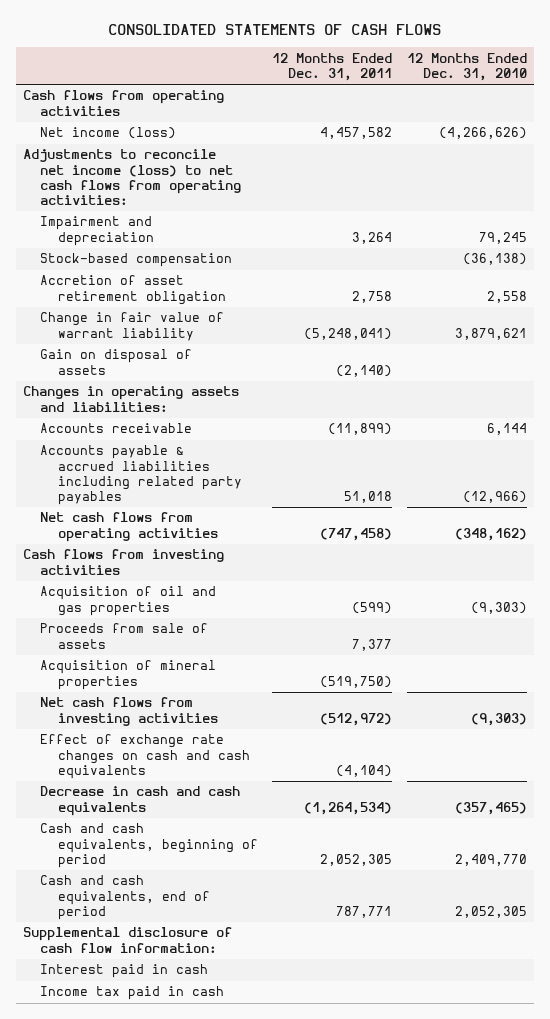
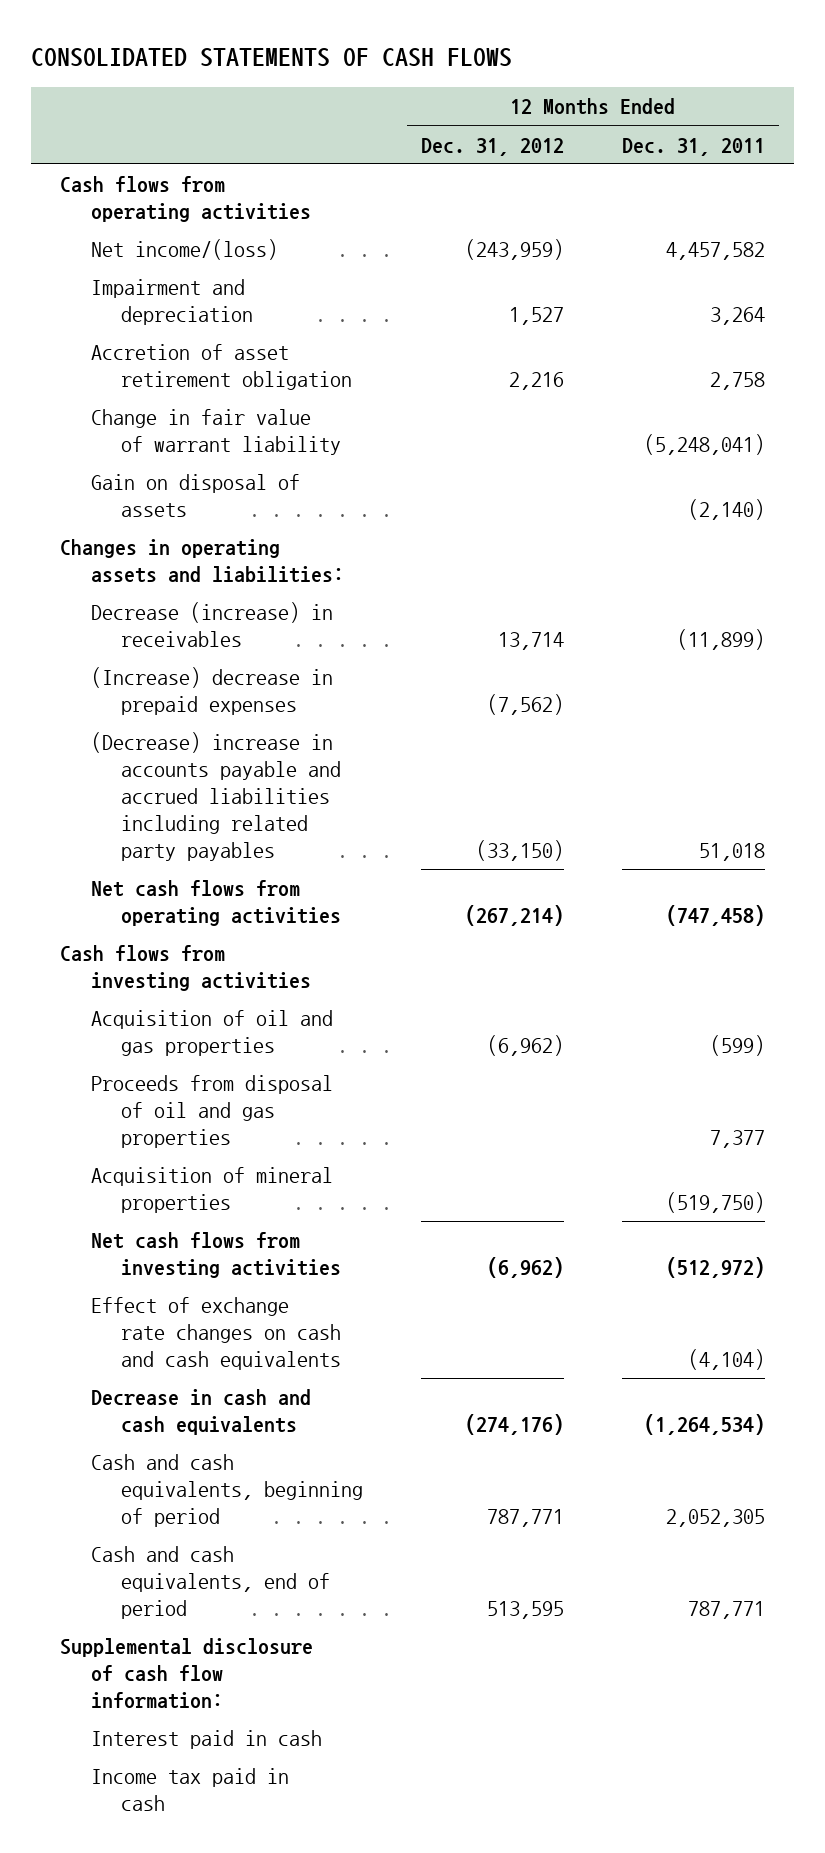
[406,52,527,81] 12 Months Ended Dec. 31, 2010 -> none
none -> [421,137,565,156] Dec. 31, 2012
[23,149,242,205] Adjustments to reconcile net income (loss) to net cash flows from operating activities: -> none
[40,127,177,140] Net income (loss) -> [90,239,278,261] Net income/(loss)
[40,253,233,268] Stock-based compensation -> none
[40,423,193,434] Accounts receivable -> [90,602,333,648] Decrease (increase) in receivables
none -> [90,667,333,716] (Increase) decrease in prepaid expenses
[40,445,242,505] Accounts payable & accrued liabilities including related party payables -> [90,732,342,862] (Decrease) increase in accounts payable and accrued liabilities including related party payables
[40,623,209,649] Proceeds from sale of assets -> [90,1075,333,1149] Proceeds from disposal of oil and gas properties

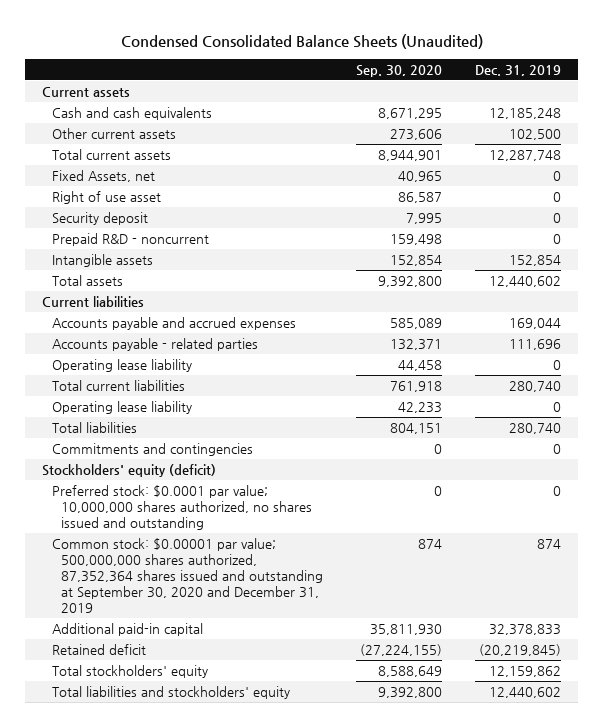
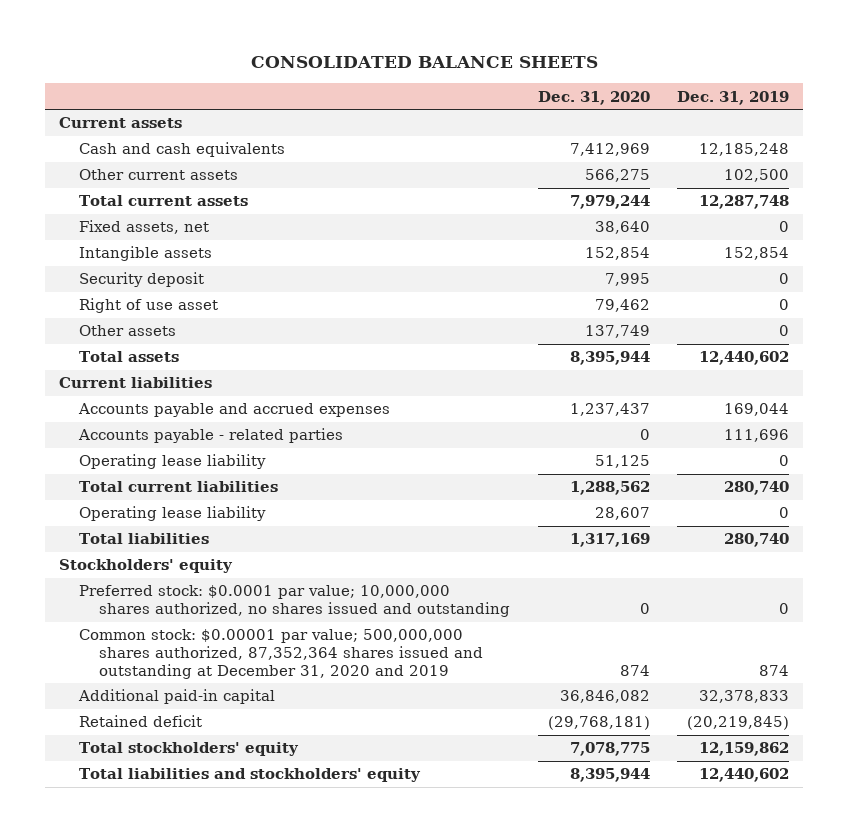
[120,33,483,49] Condensed Consolidated Balance Sheets (Unaudited) -> [251,56,599,69] CONSOLIDATED BALANCE SHEETS
[356,64,443,77] Sep. 30, 2020 -> none
none -> [537,90,650,105] Dec. 31, 2020
[51,233,209,247] Prepaid R&D - noncurrent -> none
[51,170,155,183] Fixed Assets, net -> [79,220,210,235] Fixed assets, net
[51,212,148,226] Security deposit -> [79,272,205,288] Security deposit
[51,191,161,205] Right of use asset -> [79,298,219,314] Right of use asset
none -> [79,325,177,337] Other assets
[51,443,253,457] Commitments and contingencies -> none
[42,464,217,478] Stockholders' equity (deficit) -> [59,559,234,574] Stockholders' equity
[51,538,324,613] Common stock: $0.00001 par value; 500,000,000 shares authorized, 87,352,364 shares issued and outstanding at September 30, 2020 and December 31, 2019 -> [79,629,484,679] Common stock: $0.00001 par value; 500,000,000 shares authorized, 87,352,364 shares issued and outstanding at December 31, 2020 and 2019

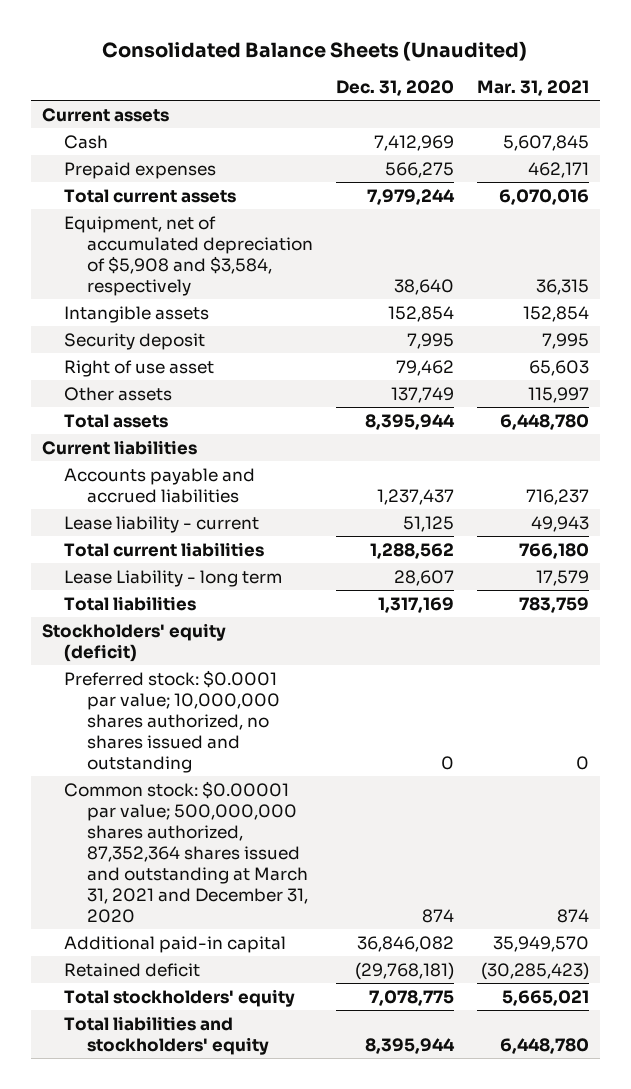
[251,56,599,69] CONSOLIDATED BALANCE SHEETS -> [102,40,528,61] Consolidated Balance Sheets (Unaudited)
[677,90,790,105] Dec. 31, 2019 -> none
none -> [476,80,589,97] Mar. 31, 2021
[79,142,286,158] Cash and cash equivalents -> [64,134,109,149] Cash
[79,169,239,181] Other current assets -> [64,161,217,179] Prepaid expenses
[79,220,210,235] Fixed assets, net -> [64,215,313,296] Equipment, net of accumulated depreciation of $5,908 and $3,584, respectively
[78,428,344,444] Accounts payable - related parties -> none
[78,403,391,418] Accounts payable and accrued expenses -> [64,467,256,503] Accounts payable and accrued liabilities
[79,454,267,470] Operating lease liability -> [64,515,260,533] Lease liability - current
[79,506,267,522] Operating lease liability -> [64,569,283,587] Lease Liability - long term
[59,559,234,574] Stockholders' equity -> [42,622,227,662] Stockholders' equity (deficit)
[79,629,484,679] Common stock: $0.00001 par value; 500,000,000 shares authorized, 87,352,364 shares issued and outstanding at December 31, 2020 and 2019 -> [64,780,308,923] Common stock: $0.00001 par value; 500,000,000 shares authorized, 87,352,364 shares issued and outstanding at March 31, 2021 and December 31, 2020

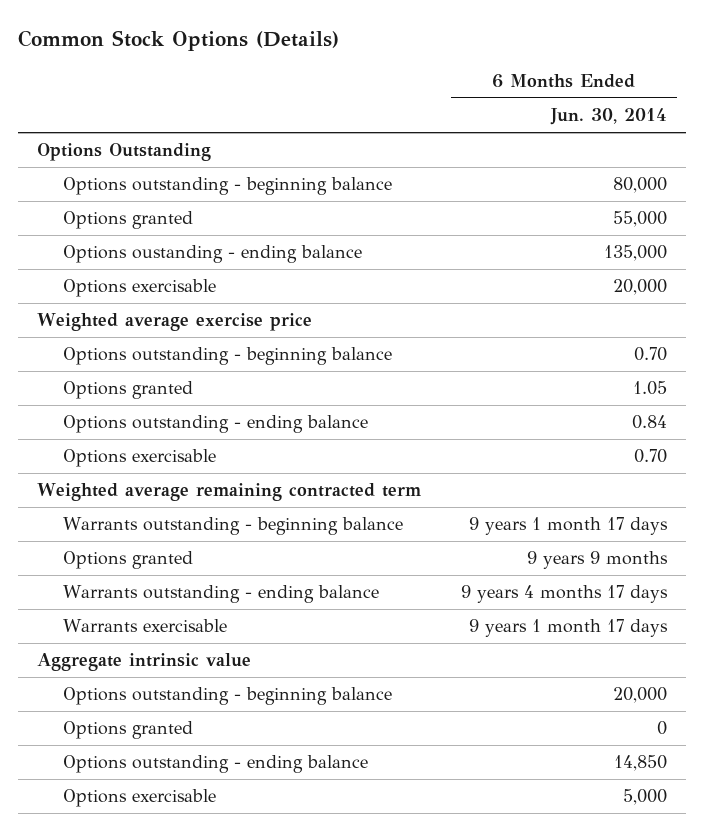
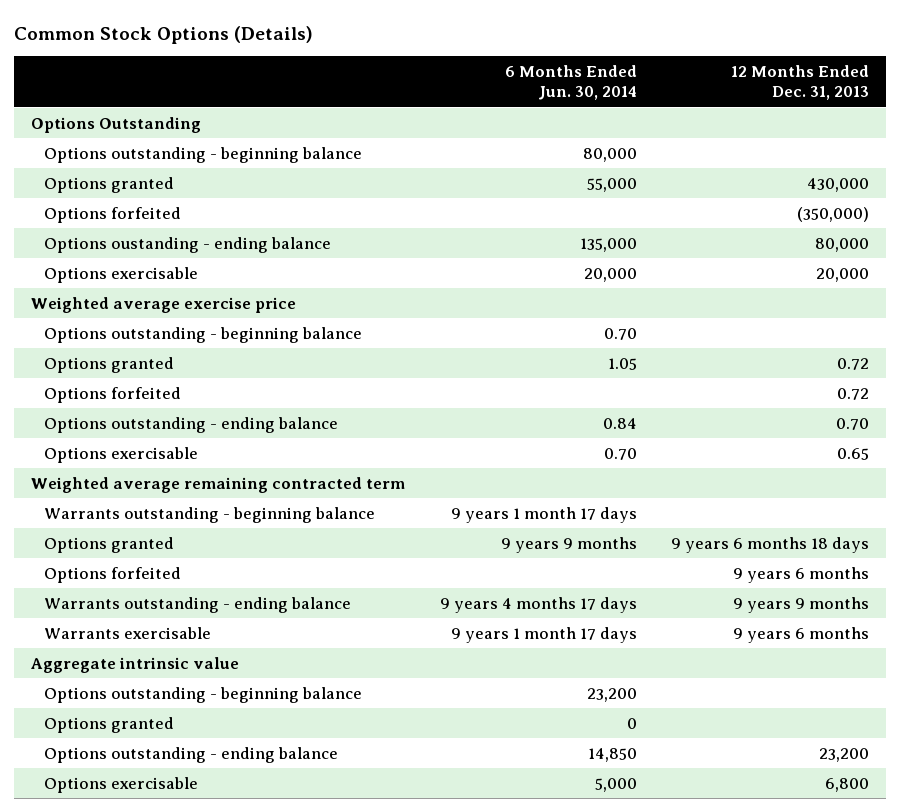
none -> [730,65,869,101] 12 Months Ended Dec. 31, 2013
none -> [44,206,182,223] Options forfeited
none -> [44,386,182,403] Options forfeited
none -> [44,566,182,583] Options forfeited
[612,687,667,704] 20,000 -> [586,687,637,702] 23,200

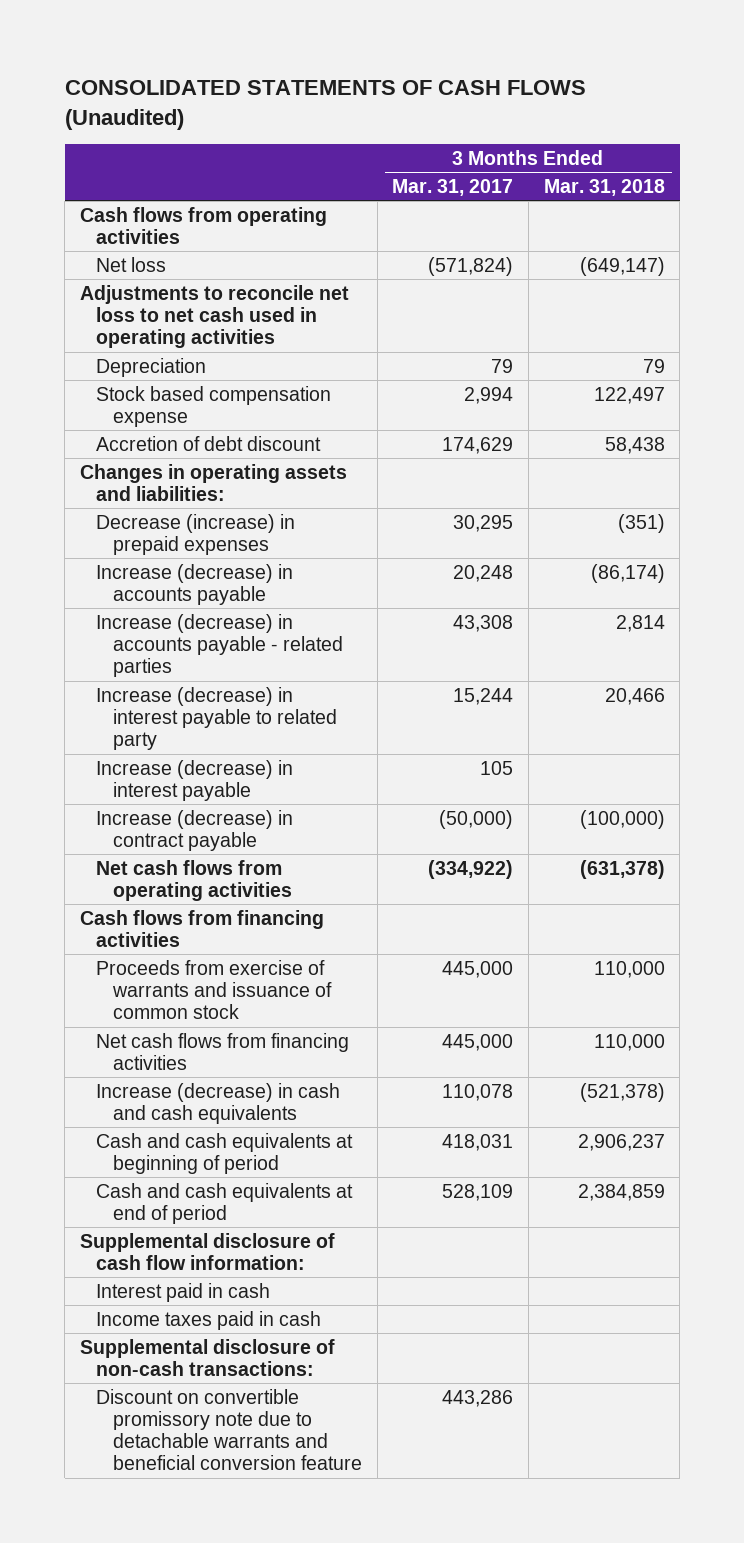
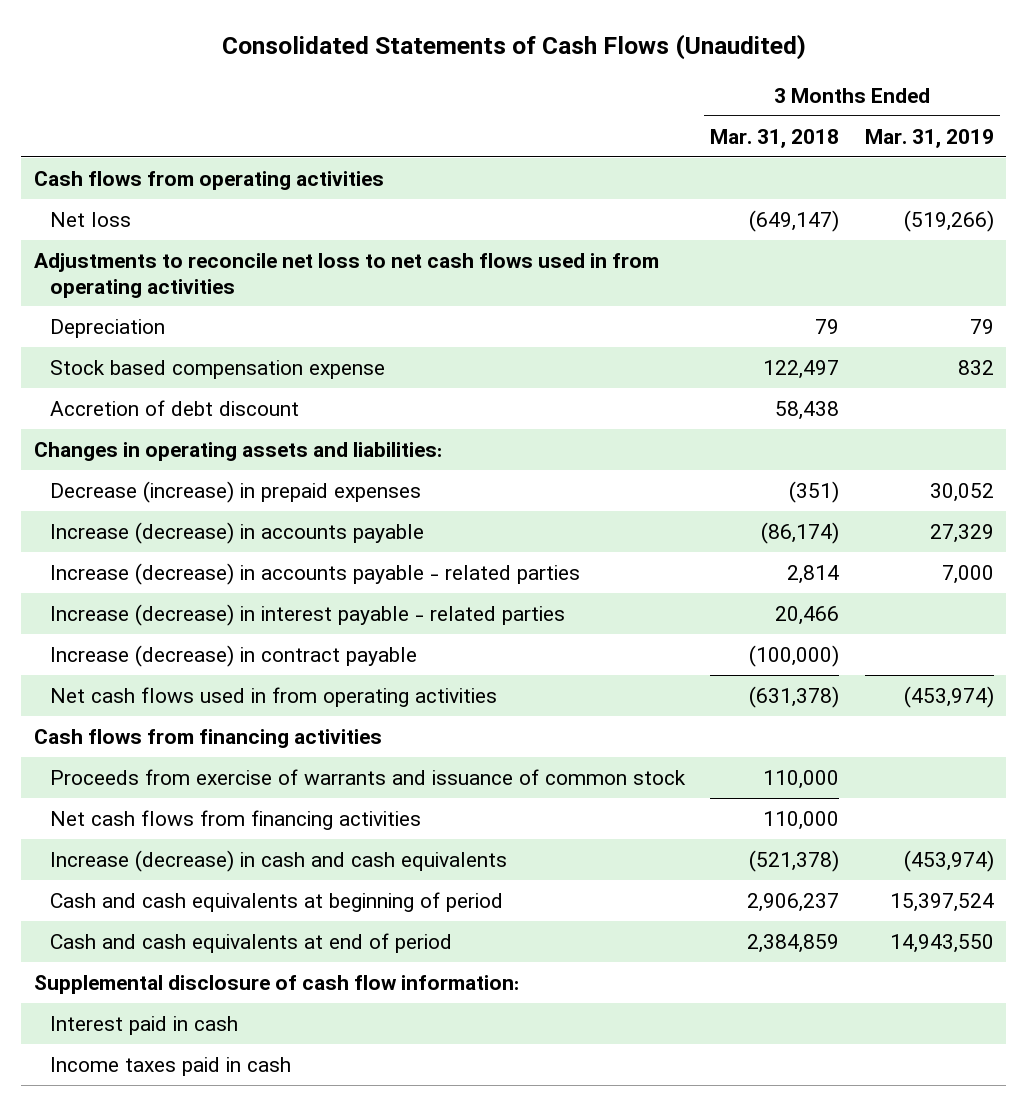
[64,79,586,130] CONSOLIDATED STATEMENTS OF CASH FLOWS (Unaudited) -> [221,33,806,60] Consolidated Statements of Cash Flows (Unaudited)
[392,178,514,196] Mar. 31, 2017 -> none
none -> [864,128,994,148] Mar. 31, 2019
[79,284,349,349] Adjustments to reconcile net loss to net cash used in operating activities -> [33,252,659,298] Adjustments to reconcile net loss to net cash flows used in from operating activities
[96,759,294,801] Increase (decrease) in interest payable -> none
[96,686,337,751] Increase (decrease) in interest payable to related party -> [49,603,565,626] Increase (decrease) in interest payable - related parties
[96,859,292,901] Net cash flows from operating activities -> [49,686,497,707] Net cash flows used in from operating activities
[79,1338,335,1376] Supplemental disclosure of non-cash transactions: -> none
[96,1388,362,1471] Discount on convertible promissory note due to detachable warrants and beneficial conversion feature -> none

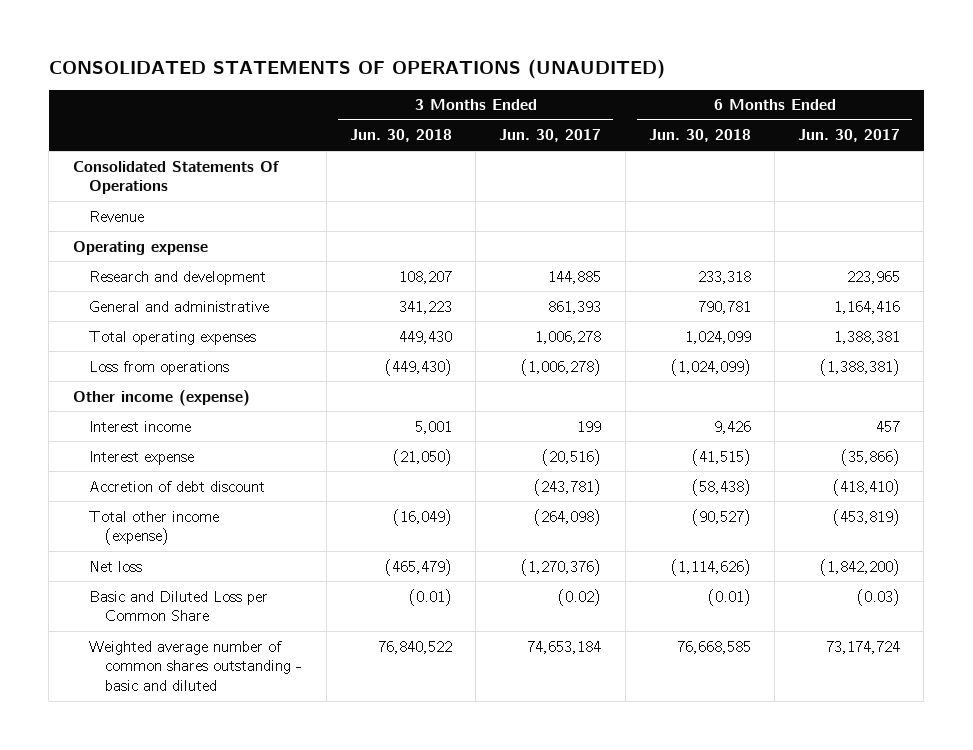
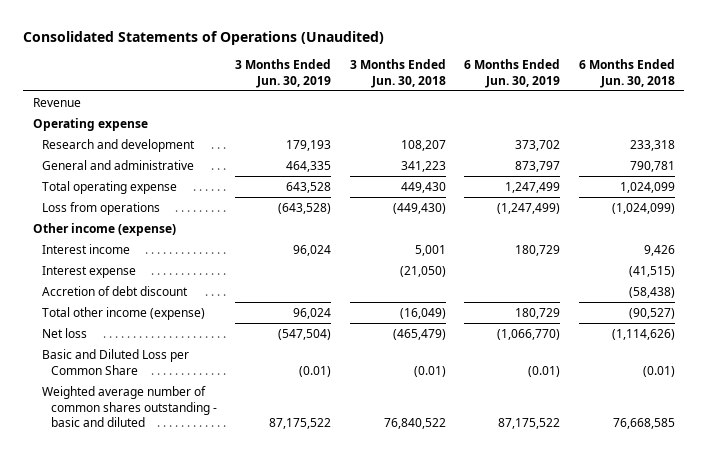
[48,58,665,79] CONSOLIDATED STATEMENTS OF OPERATIONS (UNAUDITED) -> [23,30,385,45] Consolidated Statements of Operations (Unaudited)
[499,129,602,143] Jun. 30, 2017 -> none
[798,129,901,143] Jun. 30, 2017 -> none
none -> [235,58,332,88] 3 Months Ended Jun. 30, 2019
none -> [464,58,561,88] 6 Months Ended Jun. 30, 2019
[72,160,280,195] Consolidated Statements Of Operations -> none
[89,330,257,345] Total operating expenses -> [41,180,177,194] Total operating expense

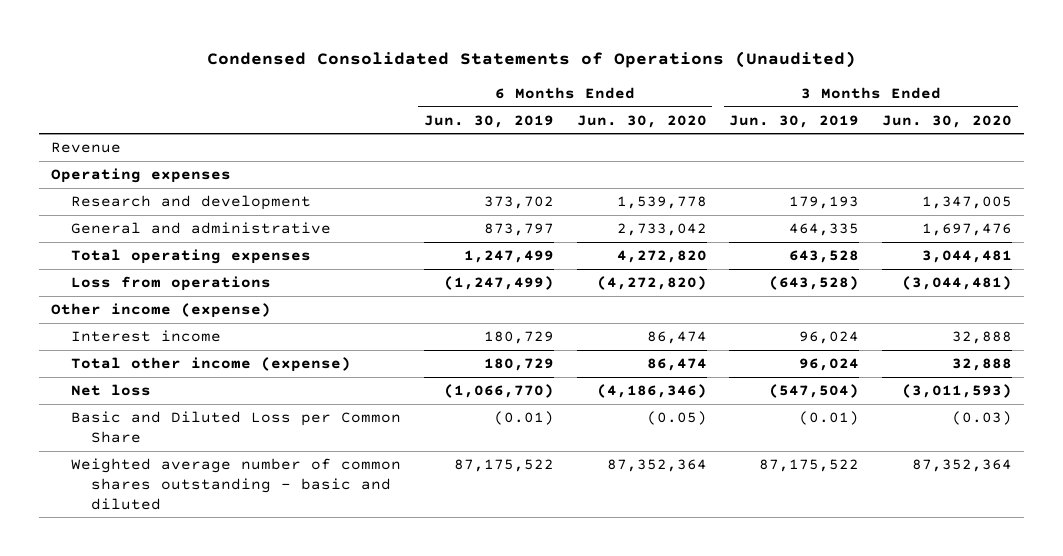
[23,30,385,45] Consolidated Statements of Operations (Unaudited) -> [206,50,856,68] Condensed Consolidated Statements of Operations (Unaudited)
[349,58,446,88] 3 Months Ended Jun. 30, 2018 -> none
[578,58,675,88] 6 Months Ended Jun. 30, 2018 -> none
none -> [576,114,707,128] Jun. 30, 2020
none -> [882,114,1013,128] Jun. 30, 2020
[32,117,148,131] Operating expense -> [50,168,231,184] Operating expenses
[41,180,177,194] Total operating expense -> [71,249,312,265] Total operating expenses
[41,265,136,278] Interest expense -> none
[41,285,188,296] Accretion of debt discount -> none

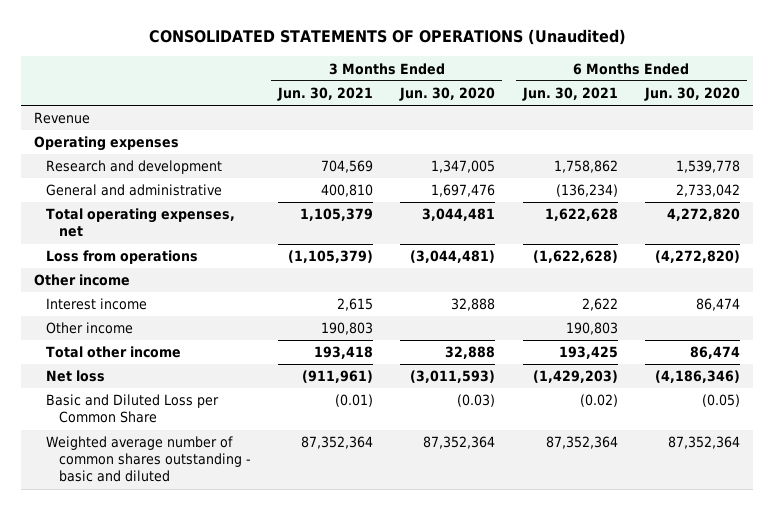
[206,50,856,68] Condensed Consolidated Statements of Operations (Unaudited) -> [149,29,627,46] CONSOLIDATED STATEMENTS OF OPERATIONS (Unaudited)
[423,114,554,128] Jun. 30, 2019 -> none
[729,114,860,128] Jun. 30, 2019 -> none
none -> [277,87,374,102] Jun. 30, 2021
none -> [521,87,618,102] Jun. 30, 2021
[71,249,312,265] Total operating expenses -> [46,208,236,238] Total operating expenses, net
[50,303,271,319] Other income (expense) -> [34,274,131,287] Other income
none -> [46,322,134,335] Other income
[71,357,352,373] Total other income (expense) -> [46,346,182,359] Total other income

